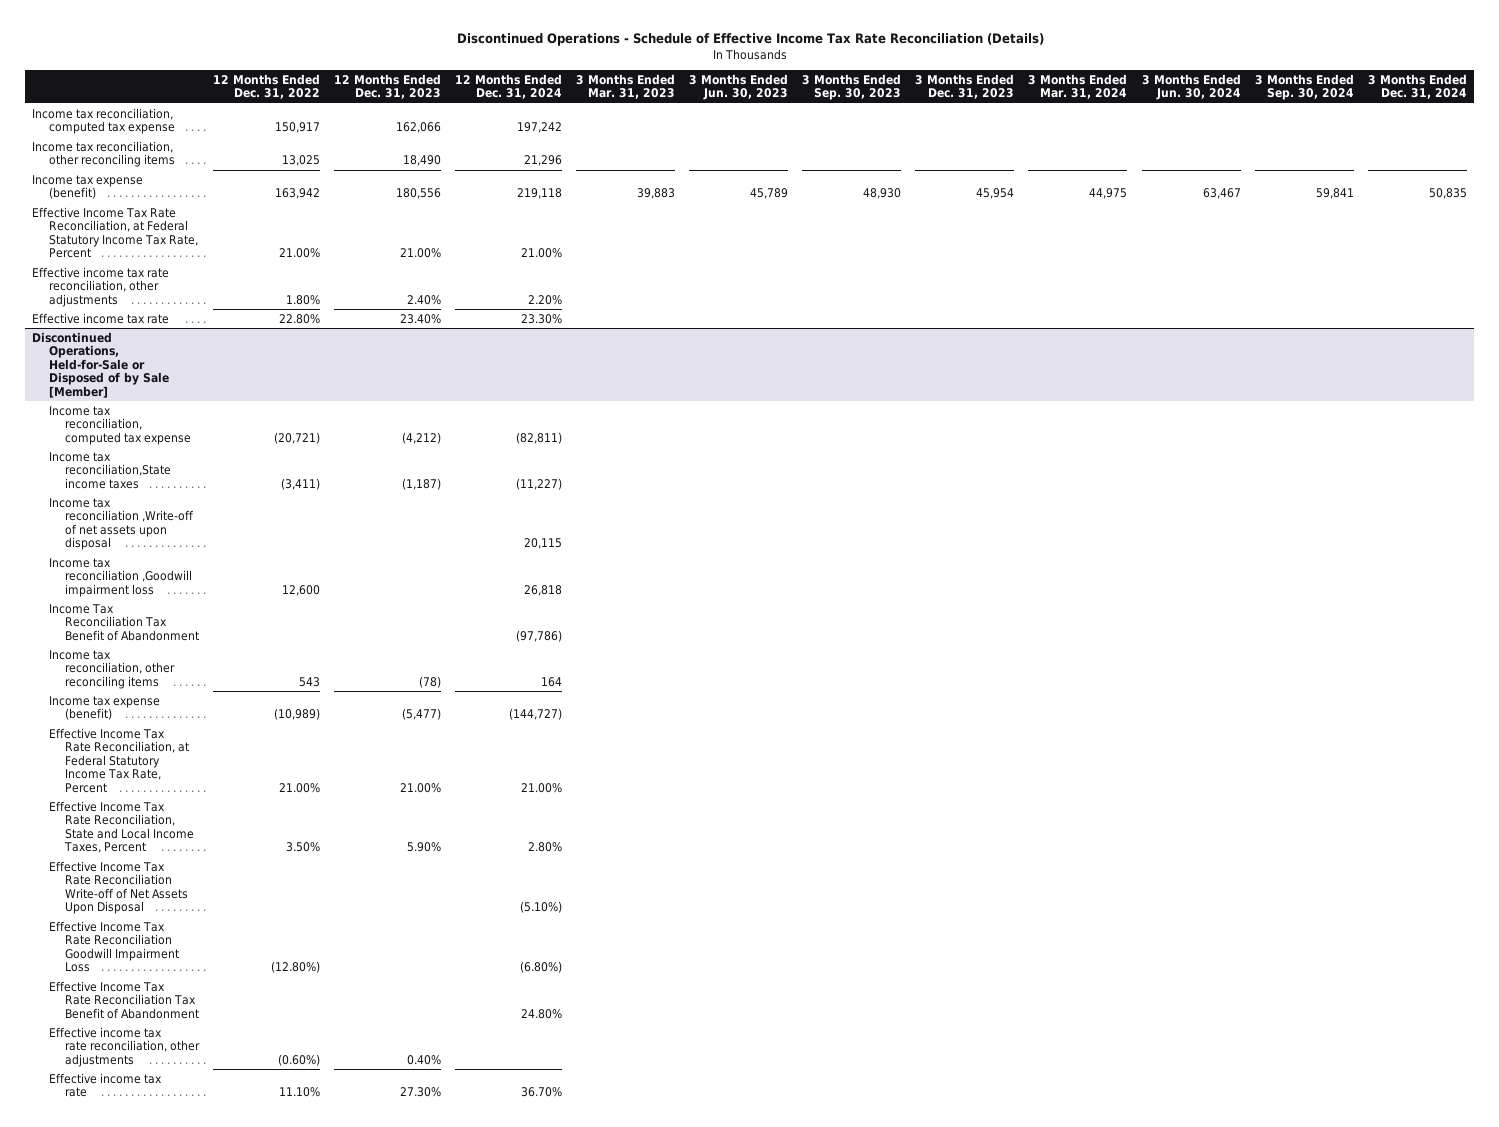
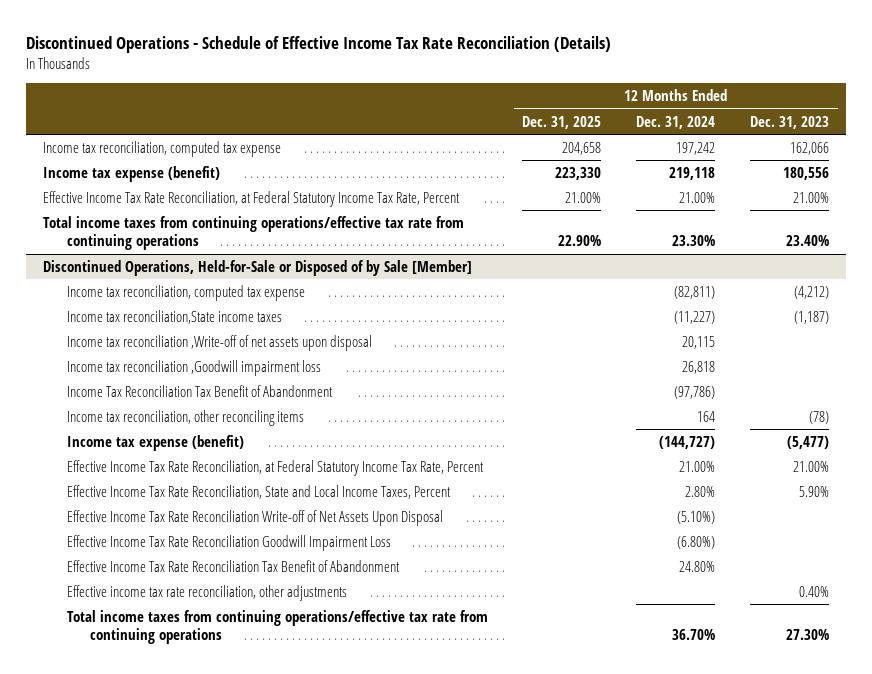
[213,74,321,100] 12 Months Ended Dec. 31, 2022 -> none
[576,74,676,100] 3 Months Ended Mar. 31, 2023 -> none
[689,74,789,101] 3 Months Ended Jun. 30, 2023 -> none
[802,74,902,101] 3 Months Ended Sep. 30, 2023 -> none
[915,74,1015,100] 3 Months Ended Dec. 31, 2023 -> none
[1028,74,1128,100] 3 Months Ended Mar. 31, 2024 -> none
[1141,74,1241,101] 3 Months Ended Jun. 30, 2024 -> none
[1254,74,1354,101] 3 Months Ended Sep. 30, 2024 -> none
[1367,74,1467,100] 3 Months Ended Dec. 31, 2024 -> none
none -> [522,115,602,129] Dec. 31, 2025
[32,140,175,168] Income tax reconciliation, other reconciling items -> none
[32,266,170,307] Effective income tax rate reconciliation, other adjustments -> none
[32,312,170,324] Effective income tax rate -> [43,215,465,251] Total income taxes from continuing operations/effective tax rate from continuing operations
[48,1072,162,1098] Effective income tax rate -> [66,609,488,645] Total income taxes from continuing operations/effective tax rate from continuing operations

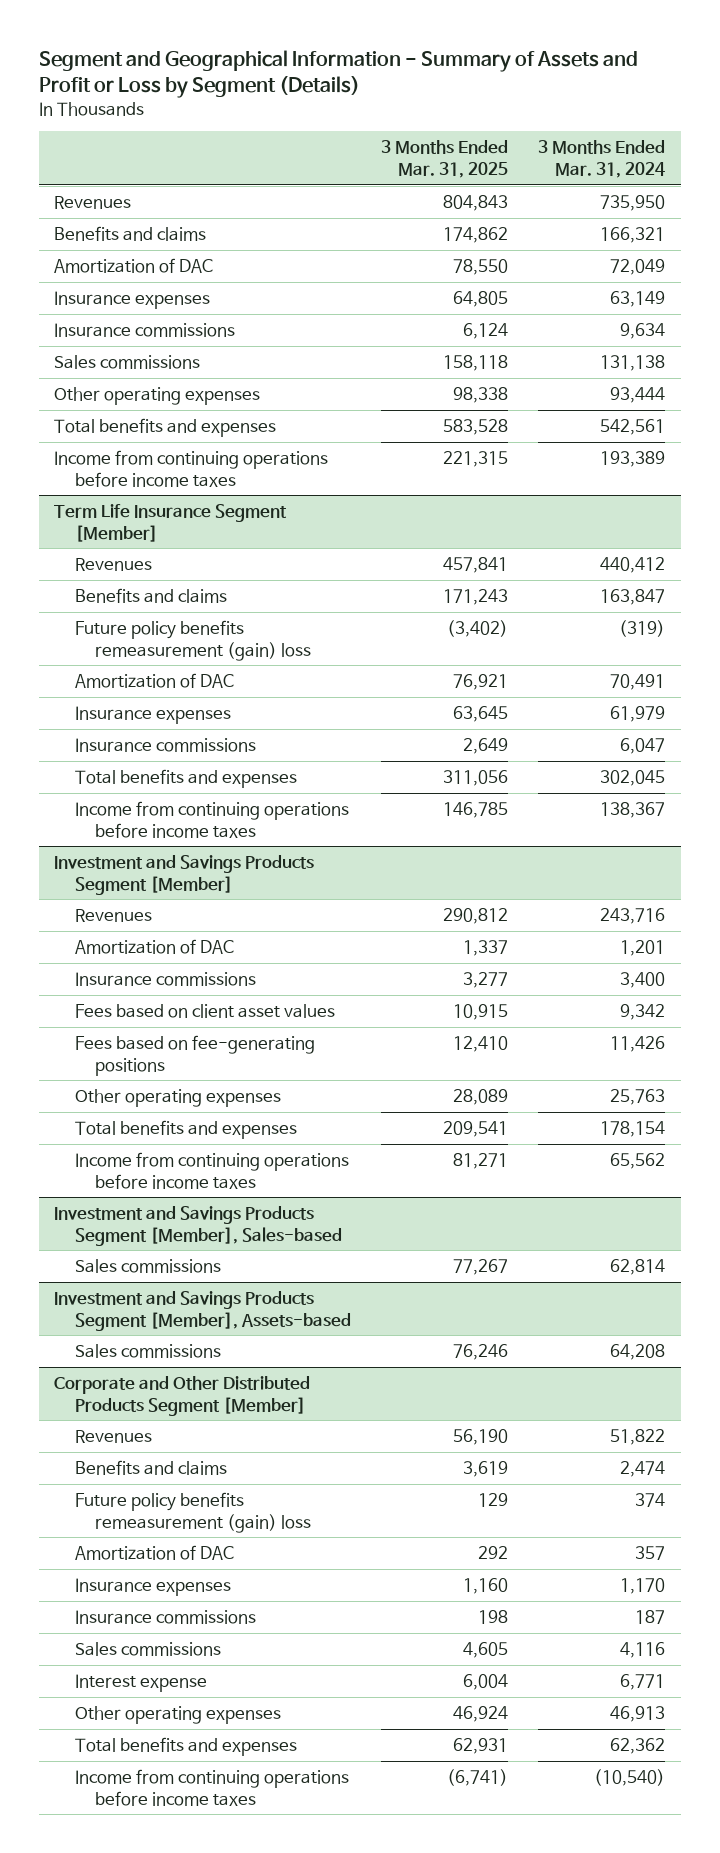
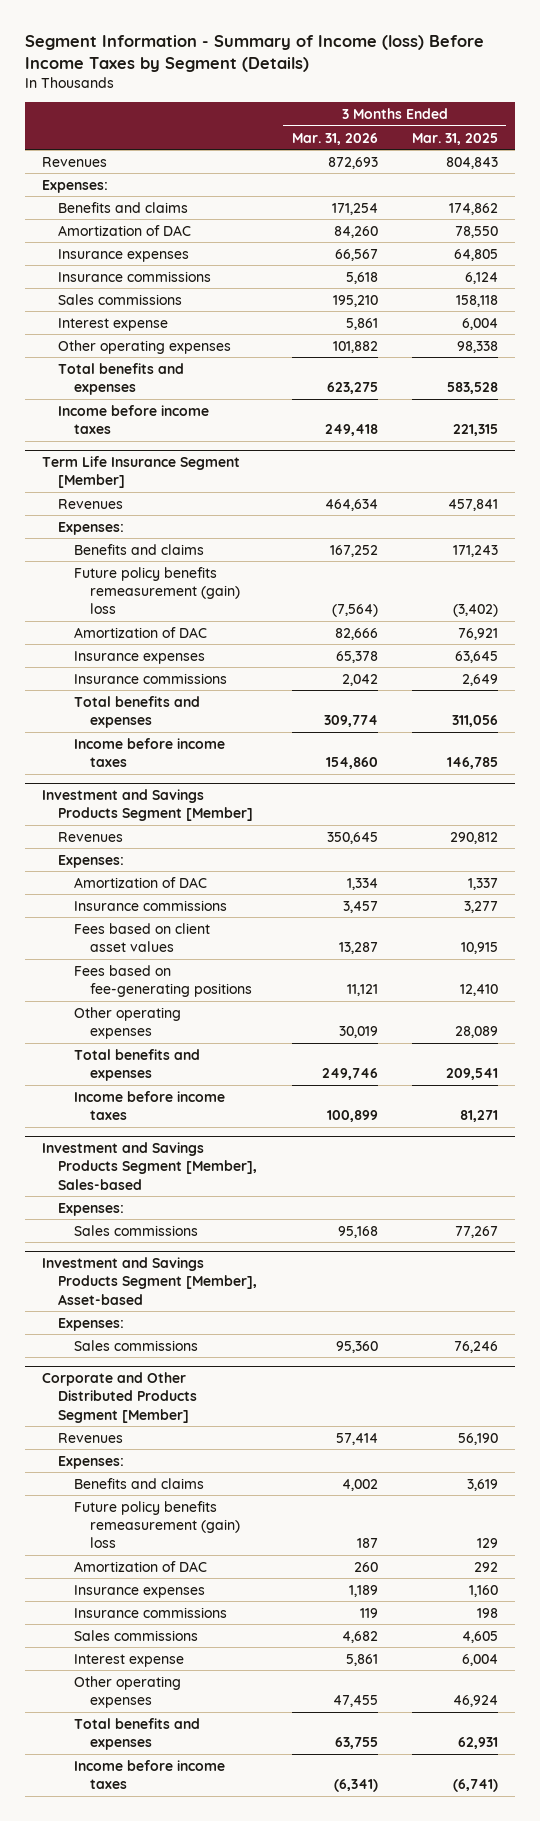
[39,49,639,98] Segment and Geographical Information - Summary of Assets and Profit or Loss by Segment (Details) -> [24,34,484,72] Segment Information - Summary of Income (loss) Before Income Taxes by Segment (Details)
[538,140,666,179] 3 Months Ended Mar. 31, 2024 -> none
none -> [291,132,378,145] Mar. 31, 2026
none -> [42,179,109,193] Expenses:
none -> [58,317,169,331] Interest expense
[54,449,329,487] Income from continuing operations before income taxes -> [58,404,210,435] Income before income taxes
none -> [58,521,125,535] Expenses:
[74,800,349,838] Income from continuing operations before income taxes -> [74,737,226,768] Income before income taxes
none -> [58,854,125,868] Expenses:
[74,1151,349,1189] Income from continuing operations before income taxes -> [74,1090,226,1121] Income before income taxes
none -> [58,1202,125,1216] Expenses:
[54,1290,351,1331] Investment and Savings Products Segment [Member], Assets-based -> [42,1256,258,1305] Investment and Savings Products Segment [Member], Asset-based
none -> [58,1317,125,1331] Expenses:
none -> [58,1455,125,1469] Expenses:
[74,1768,349,1806] Income from continuing operations before income taxes -> [74,1759,226,1790] Income before income taxes

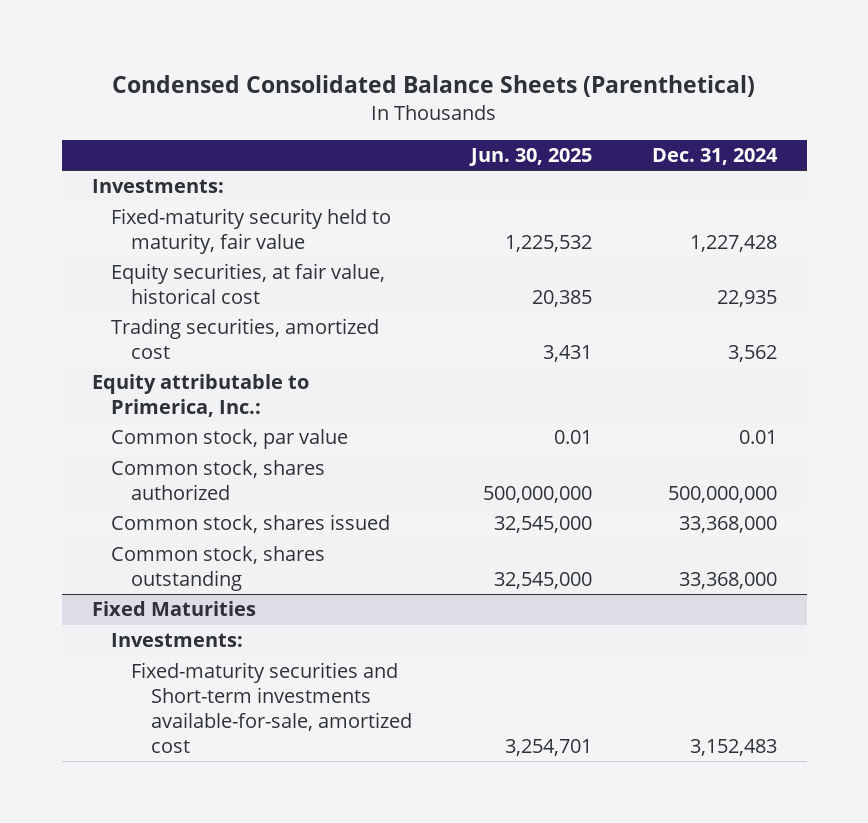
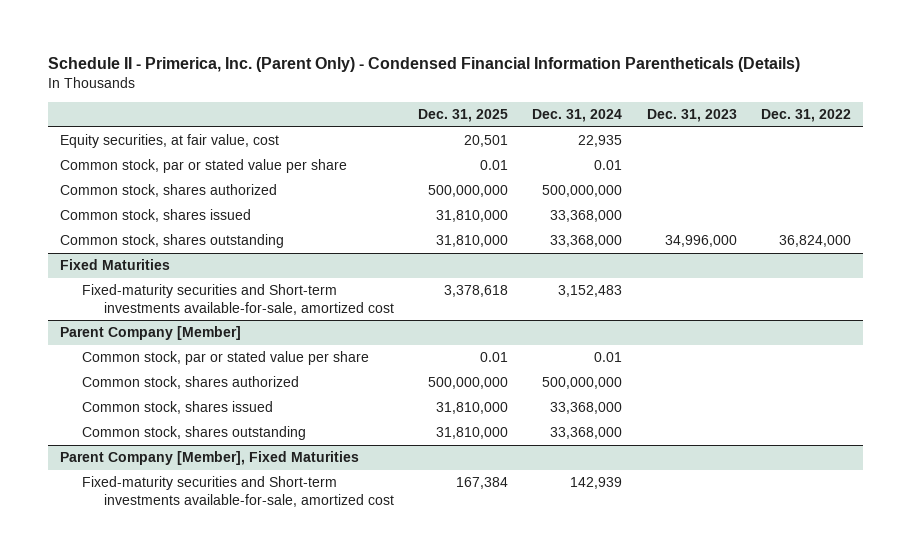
[112,74,756,97] Condensed Consolidated Balance Sheets (Parenthetical) -> [47,57,800,73] Schedule II - Primerica, Inc. (Parent Only) - Condensed Financial Information Parentheticals (Details)
[469,147,593,166] Jun. 30, 2025 -> none
none -> [417,109,508,123] Dec. 31, 2025
none -> [646,109,737,123] Dec. 31, 2023
none -> [760,109,851,123] Dec. 31, 2022
[91,179,224,194] Investments: -> none
[111,208,392,255] Fixed-maturity security held to maturity, fair value -> none
[111,318,380,360] Trading securities, amortized cost -> none
[91,374,309,418] Equity attributable to Primerica, Inc.: -> none
[111,263,386,305] Equity securities, at fair value, historical cost -> [60,134,280,149] Equity securities, at fair value, cost
[111,429,349,450] Common stock, par value -> [60,159,348,174] Common stock, par or stated value per share
[111,633,244,648] Investments: -> none
none -> [60,326,242,341] Parent Company [Member]
none -> [81,351,369,366] Common stock, par or stated value per share
none -> [81,376,299,390] Common stock, shares authorized
none -> [81,401,273,415] Common stock, shares issued
none -> [81,426,306,441] Common stock, shares outstanding
none -> [60,451,360,466] Parent Company [Member], Fixed Maturities
none -> [81,476,394,507] Fixed-maturity securities and Short-term investments available-for-sale, amortized cost

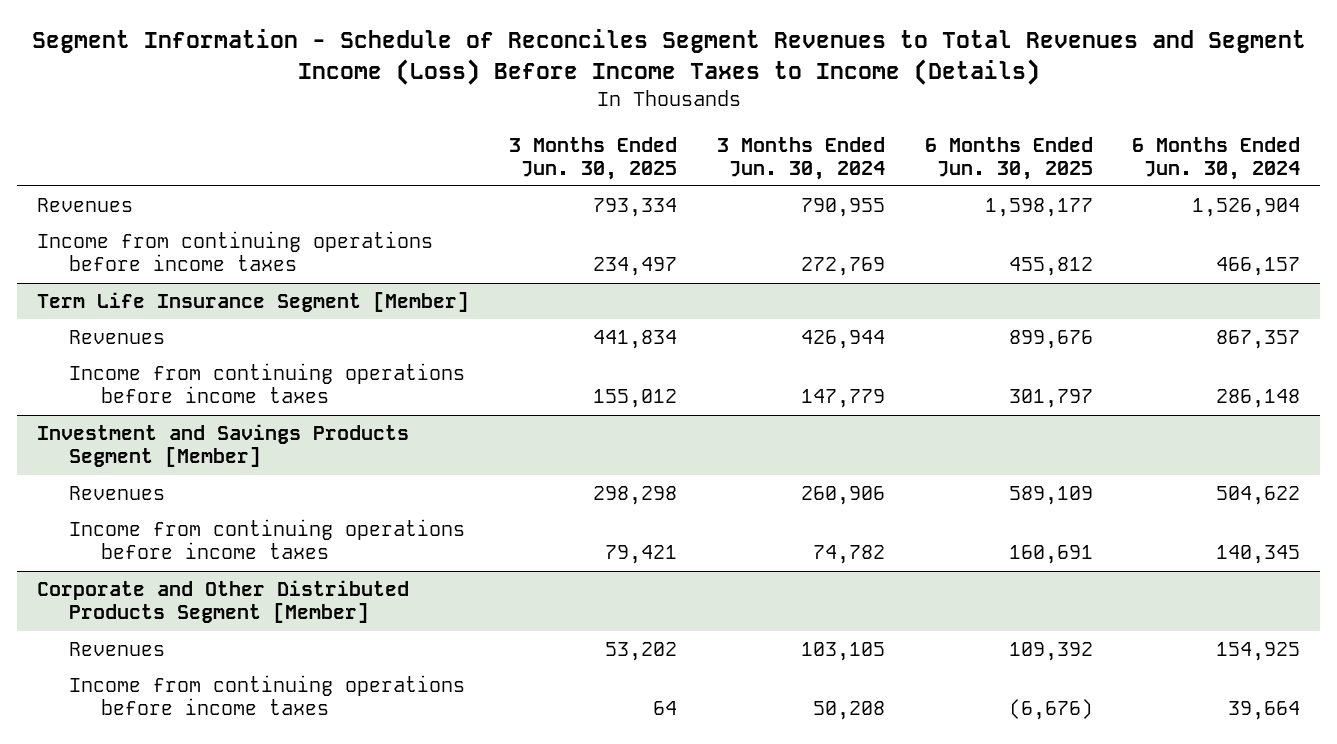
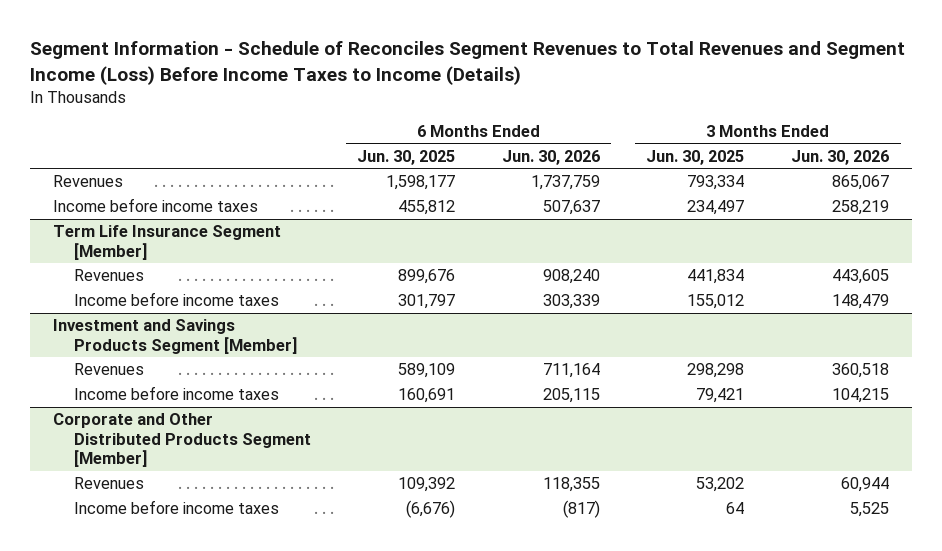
[716,136,885,180] 3 Months Ended Jun. 30, 2024 -> none
[1132,136,1301,180] 6 Months Ended Jun. 30, 2024 -> none
none -> [501,149,600,165] Jun. 30, 2026
none -> [791,149,890,165] Jun. 30, 2026
[36,231,433,272] Income from continuing operations before income taxes -> [53,198,259,213] Income before income taxes
[68,363,465,404] Income from continuing operations before income taxes -> [73,292,279,307] Income before income taxes
[68,519,465,560] Income from continuing operations before income taxes -> [73,386,279,401] Income before income taxes
[68,675,465,716] Income from continuing operations before income taxes -> [73,500,279,515] Income before income taxes

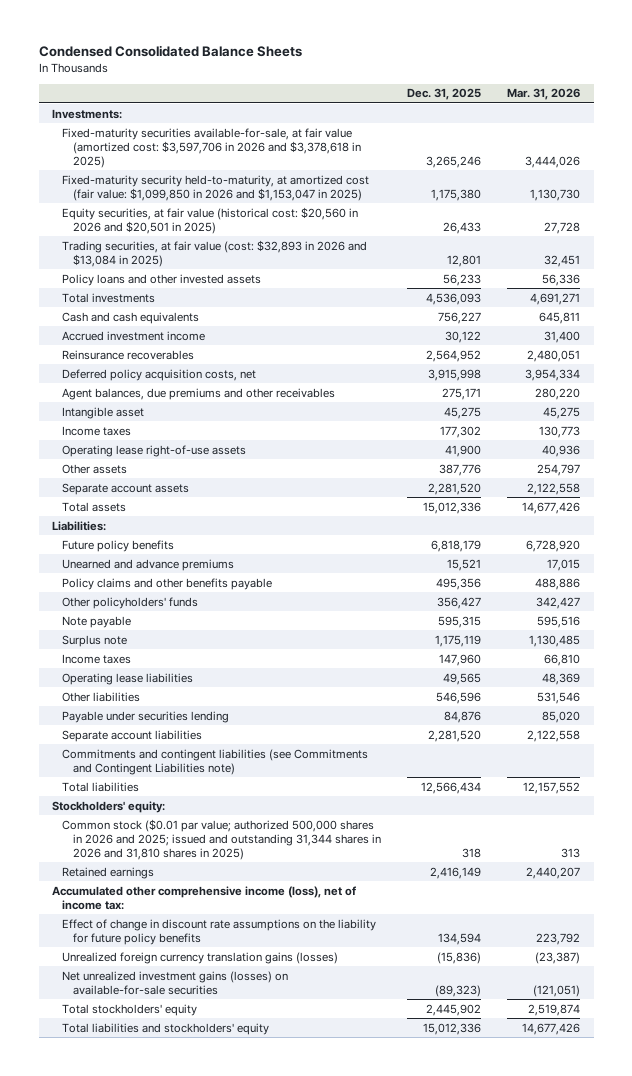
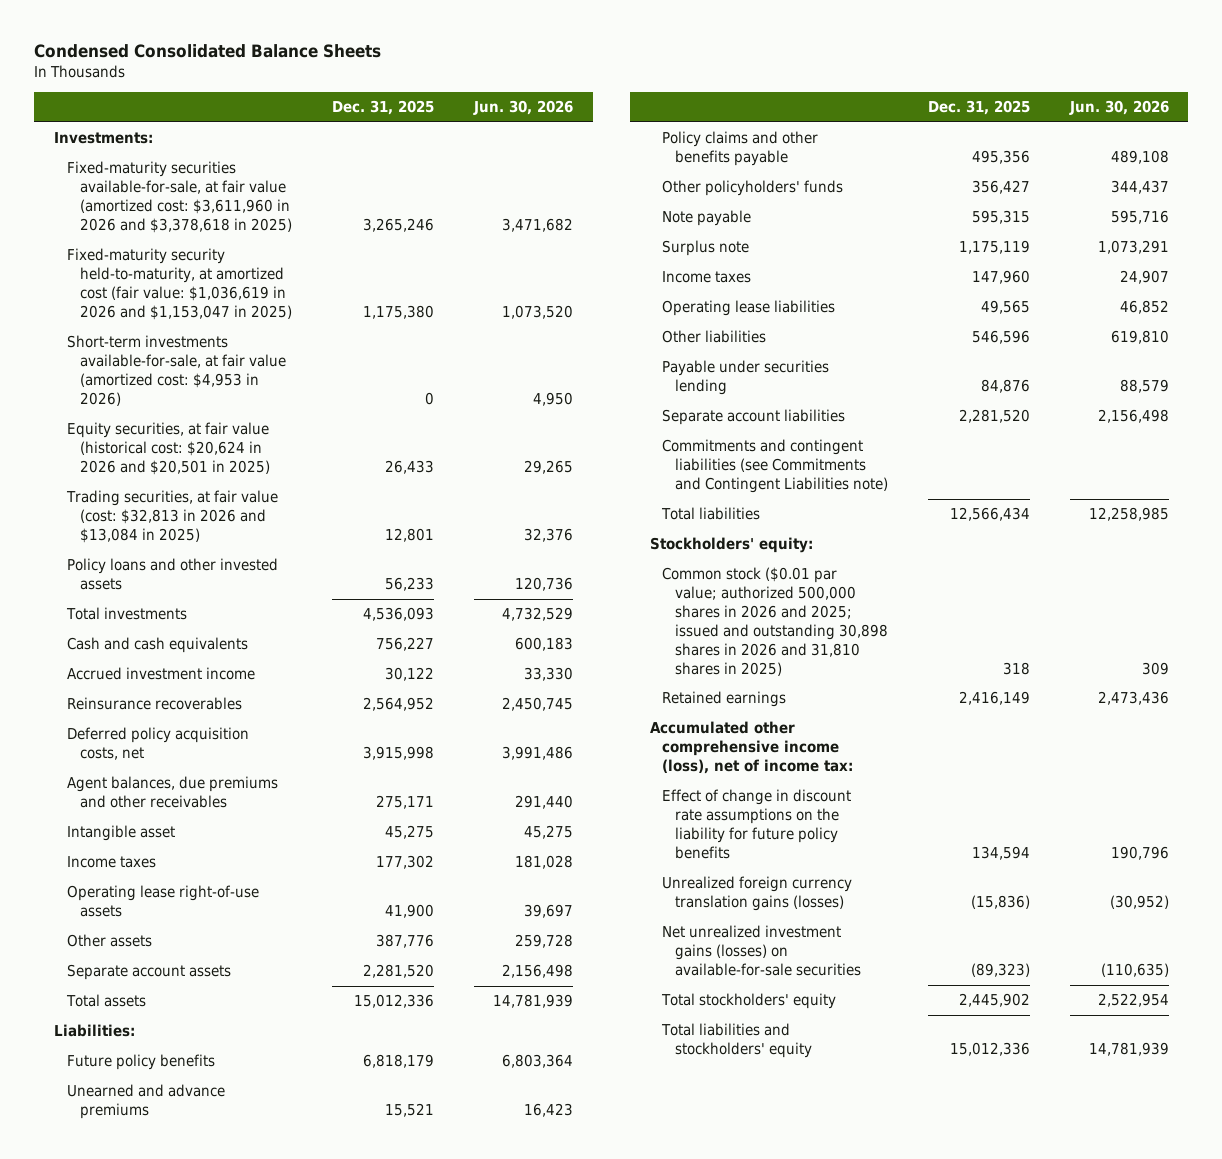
[507,88,581,101] Mar. 31, 2026 -> none
none -> [472,100,573,116] Jun. 30, 2026
[62,127,362,168] Fixed-maturity securities available-for-sale, at fair value (amortized cost: $3,597,706 in 2026 and $3,378,618 in 2025) -> [66,161,292,233] Fixed-maturity securities available-for-sale, at fair value (amortized cost: $3,611,960 in 2026 and $3,378,618 in 2025)
[62,174,370,201] Fixed-maturity security held-to-maturity, at amortized cost (fair value: $1,099,850 in 2026 and $1,153,047 in 2025) -> [66,248,292,320] Fixed-maturity security held-to-maturity, at amortized cost (fair value: $1,036,619 in 2026 and $1,153,047 in 2025)
none -> [66,335,286,406] Short-term investments available-for-sale, at fair value (amortized cost: $4,953 in 2026)
[62,206,359,234] Equity securities, at fair value (historical cost: $20,560 in 2026 and $20,501 in 2025) -> [66,422,270,476] Equity securities, at fair value (historical cost: $20,624 in 2026 and $20,501 in 2025)
[62,239,368,267] Trading securities, at fair value (cost: $32,893 in 2026 and $13,084 in 2025) -> [65,490,278,544] Trading securities, at fair value (cost: $32,813 in 2026 and $13,084 in 2025)
[62,818,382,860] Common stock ($0.01 par value; authorized 500,000 shares in 2026 and 2025; issued and outstanding 31,344 shares in 2026 and 31,810 shares in 2025) -> [662,567,889,676] Common stock ($0.01 par value; authorized 500,000 shares in 2026 and 2025; issued and outstanding 30,898 shares in 2026 and 31,810 shares in 2025)

